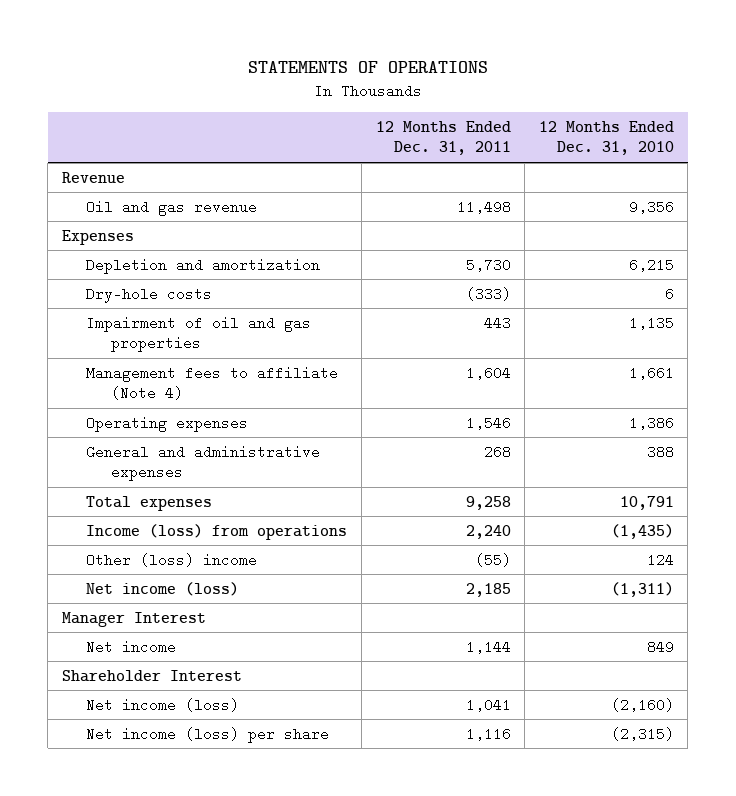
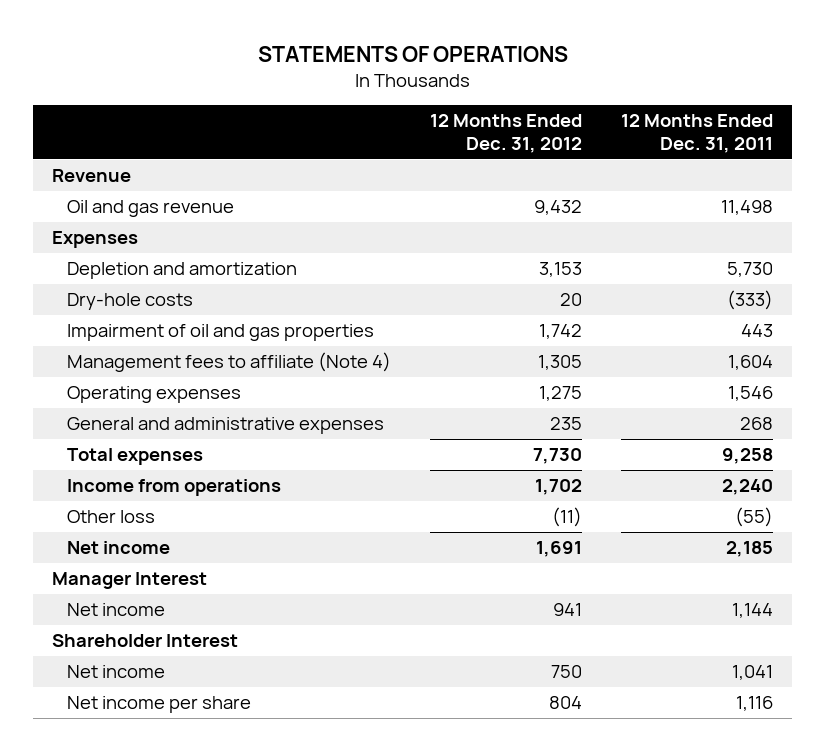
[538,120,674,156] 12 Months Ended Dec. 31, 2010 -> none
none -> [429,114,582,154] 12 Months Ended Dec. 31, 2012
[86,523,348,540] Income (loss) from operations -> [66,479,281,497] Income from operations
[86,552,258,567] Other (loss) income -> [66,510,155,524] Other loss
[86,581,240,596] Net income (loss) -> [66,541,170,555] Net income
[86,697,240,712] Net income (loss) -> [66,665,165,679] Net income
[86,726,330,743] Net income (loss) per share -> [66,696,251,714] Net income per share

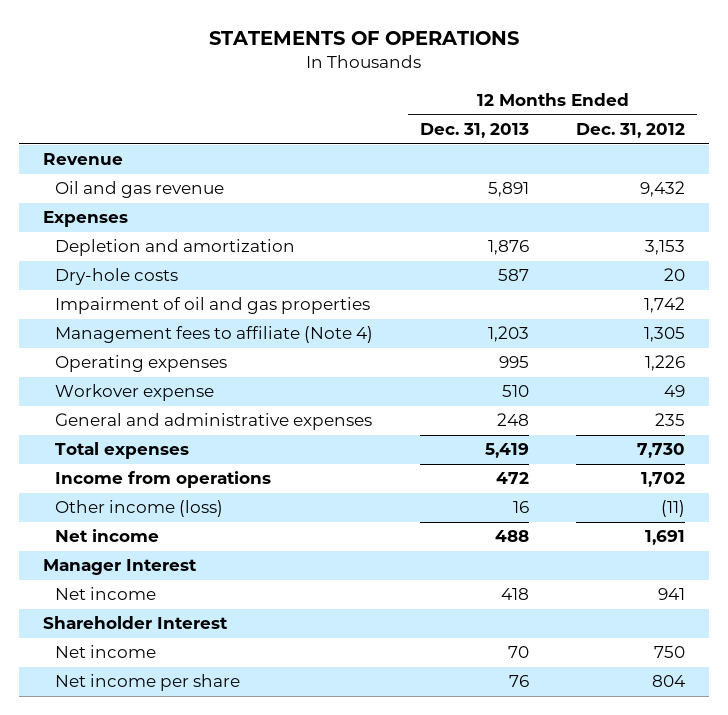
[620,114,773,154] 12 Months Ended Dec. 31, 2011 -> none
none -> [420,122,530,138] Dec. 31, 2013
[538,386,582,402] 1,275 -> [645,355,686,372] 1,226
none -> [54,384,214,402] Workover expense
[66,510,155,524] Other loss -> [54,500,223,518] Other income (loss)

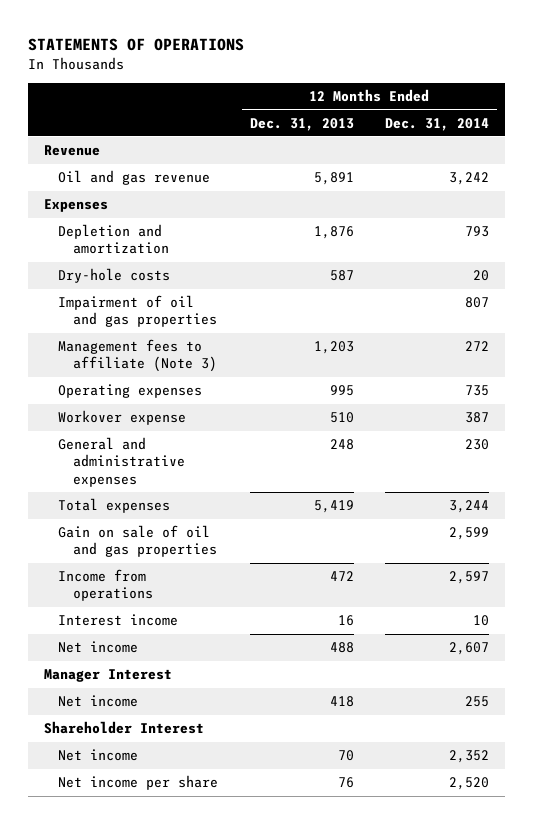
[576,122,686,138] Dec. 31, 2012 -> none
none -> [385,117,490,131] Dec. 31, 2014
[54,326,373,344] Management fees to affiliate (Note 4) -> [58,339,217,373] Management fees to affiliate (Note 3)
none -> [58,525,217,558] Gain on sale of oil and gas properties
[54,500,223,518] Other income (loss) -> none
none -> [58,614,179,627] Interest income

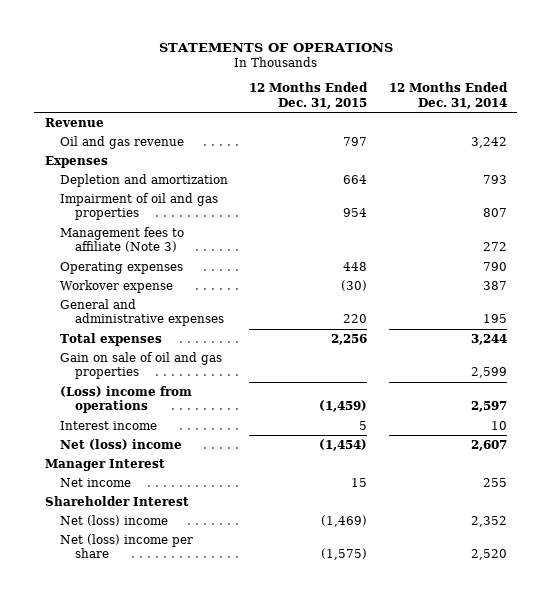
[249,117,354,131] Dec. 31, 2013 -> none
none -> [249,82,369,109] 12 Months Ended Dec. 31, 2015
[58,268,171,284] Dry-hole costs -> none
[465,385,490,397] 735 -> [482,261,507,271] 790
[465,439,490,451] 230 -> [482,314,507,324] 195
[58,569,153,602] Income from operations -> [60,385,193,414] (Loss) income from operations
[58,641,139,654] Net income -> [60,438,183,450] Net (loss) income
[58,749,139,762] Net income -> [60,514,169,526] Net (loss) income
[58,775,219,791] Net income per share -> [60,533,194,559] Net (loss) income per share

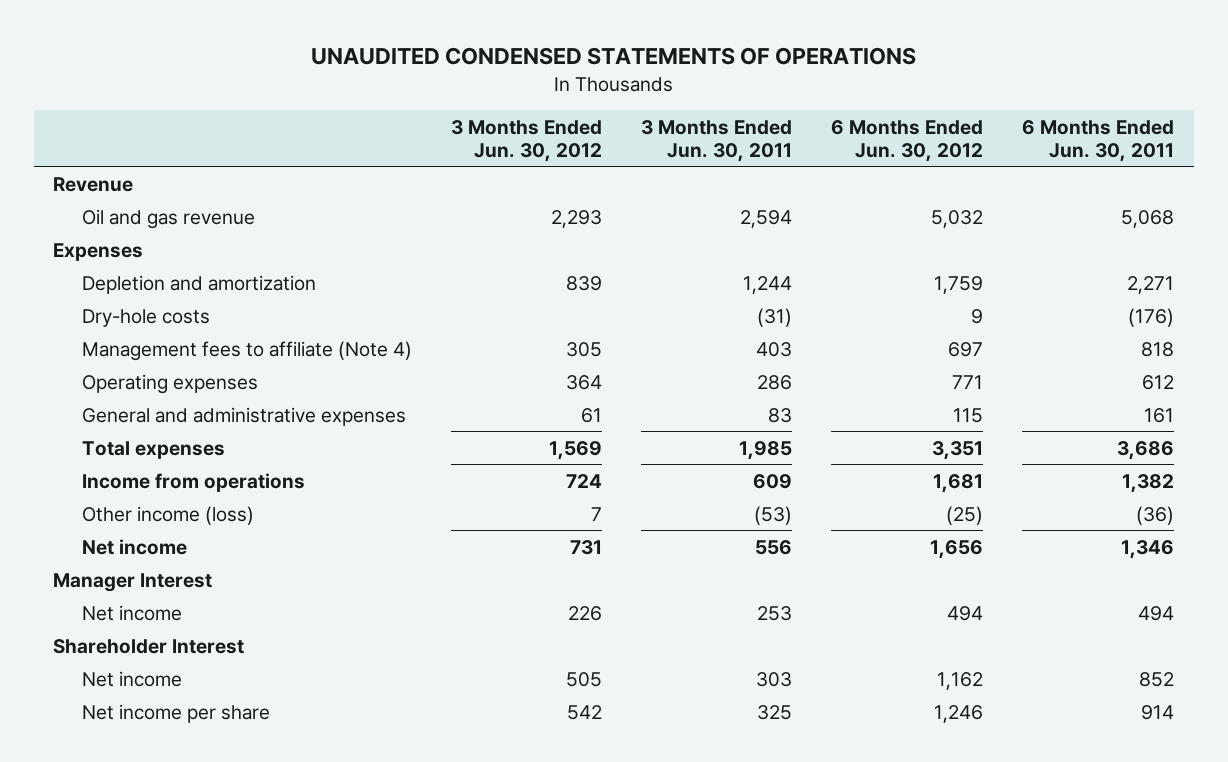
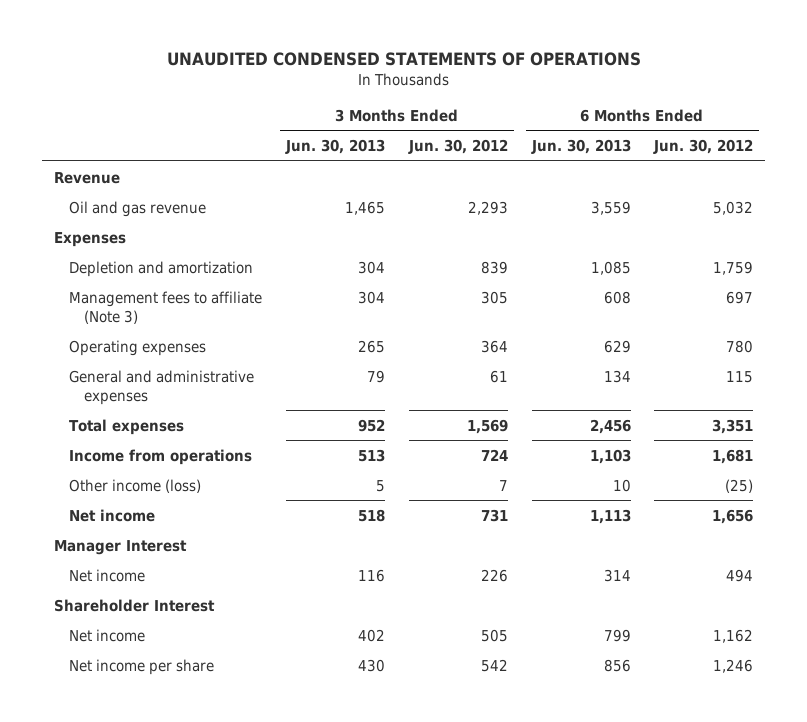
[641,120,793,162] 3 Months Ended Jun. 30, 2011 -> none
[1022,120,1175,162] 6 Months Ended Jun. 30, 2011 -> none
none -> [284,139,385,155] Jun. 30, 2013
none -> [530,139,631,155] Jun. 30, 2013
[82,308,211,327] Dry-hole costs -> none
[82,340,413,361] Management fees to affiliate (Note 4) -> [68,290,262,324] Management fees to affiliate (Note 3)
[952,374,984,389] 771 -> [726,339,754,353] 780

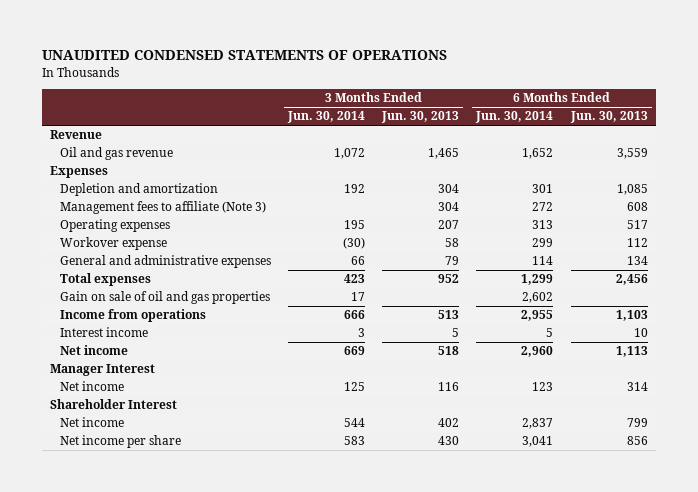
[407,139,508,155] Jun. 30, 2012 -> none
[653,139,754,155] Jun. 30, 2012 -> none
none -> [286,111,365,124] Jun. 30, 2014
none -> [475,111,554,124] Jun. 30, 2014
[357,339,385,353] 265 -> [438,220,460,230] 207
[603,339,631,353] 629 -> [626,220,648,230] 517
none -> [59,237,167,251] Workover expense
none -> [59,291,270,305] Gain on sale of oil and gas properties
[68,478,201,493] Other income (loss) -> none
none -> [59,327,148,338] Interest income

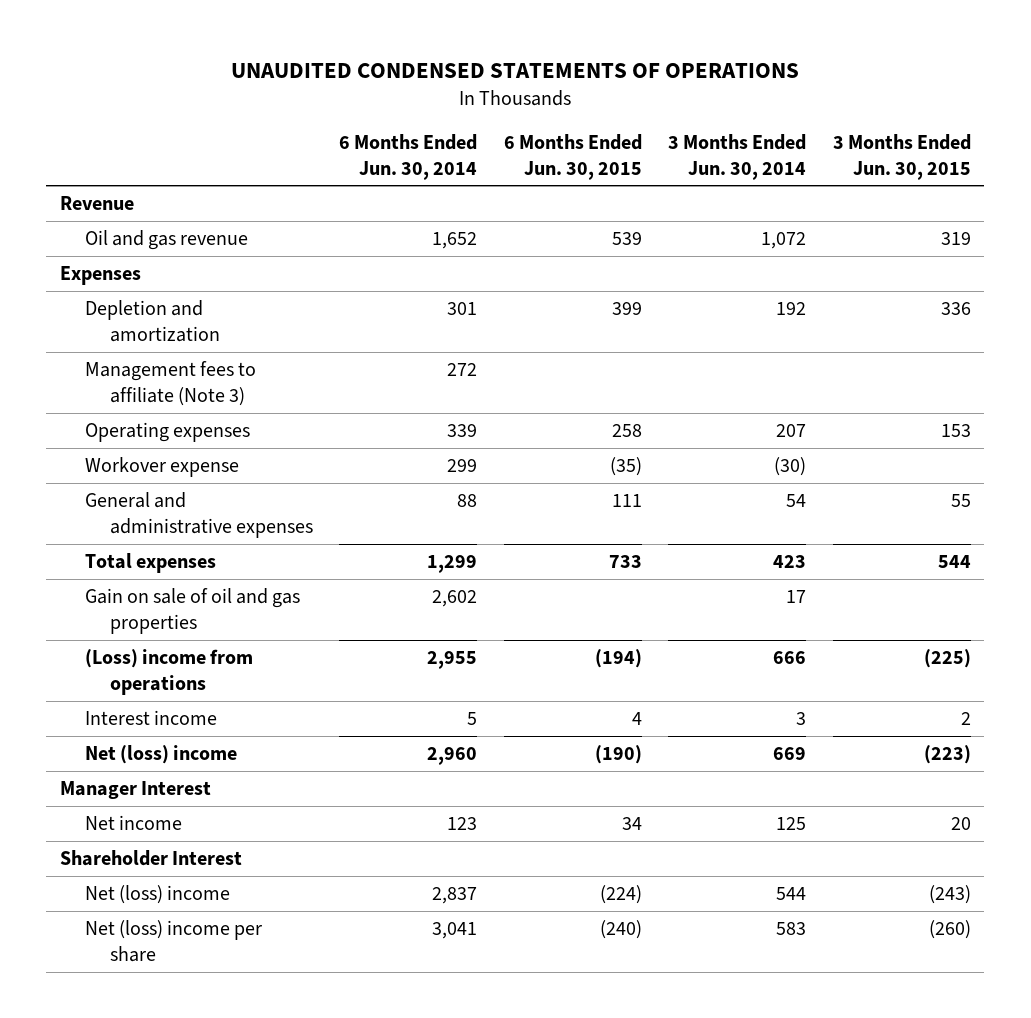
[381,111,460,124] Jun. 30, 2013 -> none
[569,111,648,124] Jun. 30, 2013 -> none
none -> [503,133,642,180] 6 Months Ended Jun. 30, 2015
none -> [832,133,971,180] 3 Months Ended Jun. 30, 2015
[343,220,365,230] 195 -> [776,423,807,437] 207
[532,220,554,230] 313 -> [447,423,478,437] 339
[350,256,365,266] 66 -> [786,493,807,507] 54
[532,256,554,266] 114 -> [457,493,478,507] 88
[59,309,206,323] Income from operations -> [84,648,253,695] (Loss) income from operations
[59,345,128,356] Net income -> [84,744,237,764] Net (loss) income
[59,417,124,428] Net income -> [84,884,230,904] Net (loss) income
[59,435,181,449] Net income per share -> [84,919,262,962] Net (loss) income per share

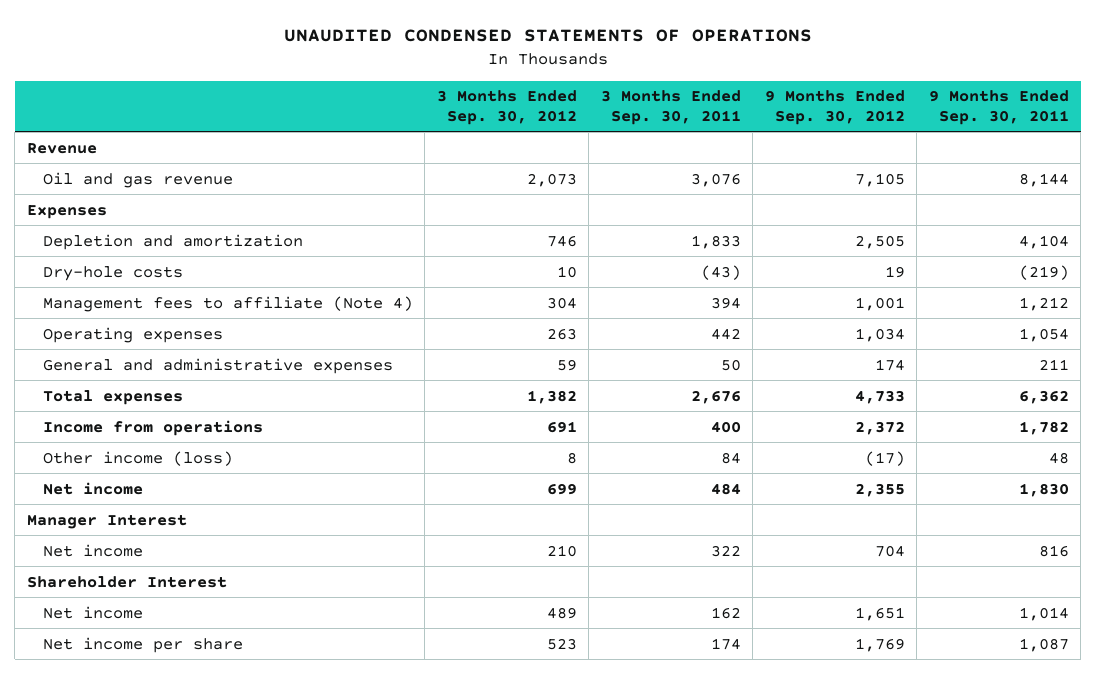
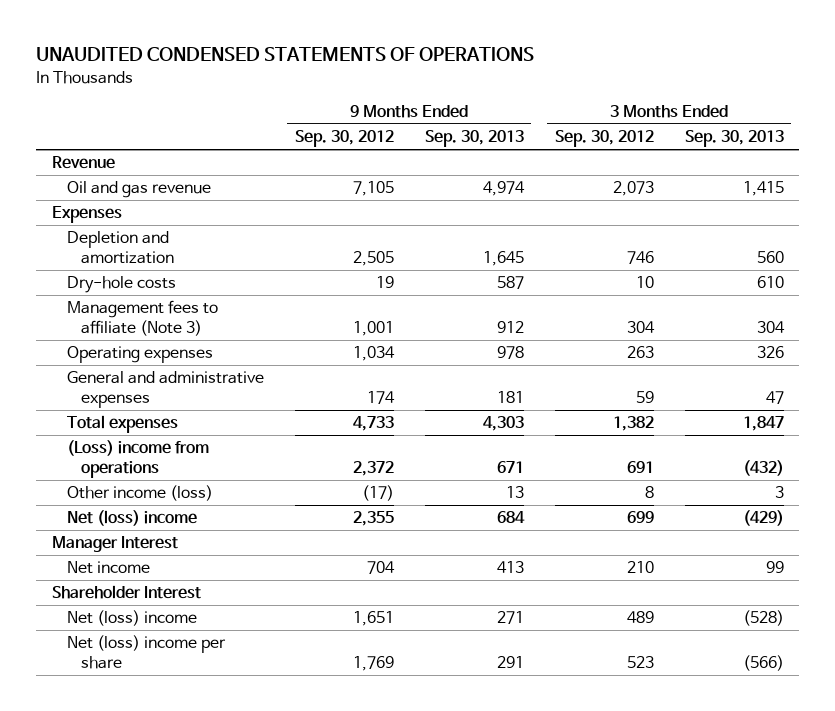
[600,90,741,125] 3 Months Ended Sep. 30, 2011 -> none
[928,90,1069,125] 9 Months Ended Sep. 30, 2011 -> none
none -> [424,130,524,148] Sep. 30, 2013
none -> [684,130,784,148] Sep. 30, 2013
[42,295,413,312] Management fees to affiliate (Note 4) -> [66,300,218,337] Management fees to affiliate (Note 3)
[42,419,263,436] Income from operations -> [66,440,209,479] (Loss) income from operations
[42,481,143,495] Net income -> [66,510,197,527] Net (loss) income
[42,605,143,619] Net income -> [66,610,197,627] Net (loss) income
[42,636,243,653] Net income per share -> [66,635,226,670] Net (loss) income per share

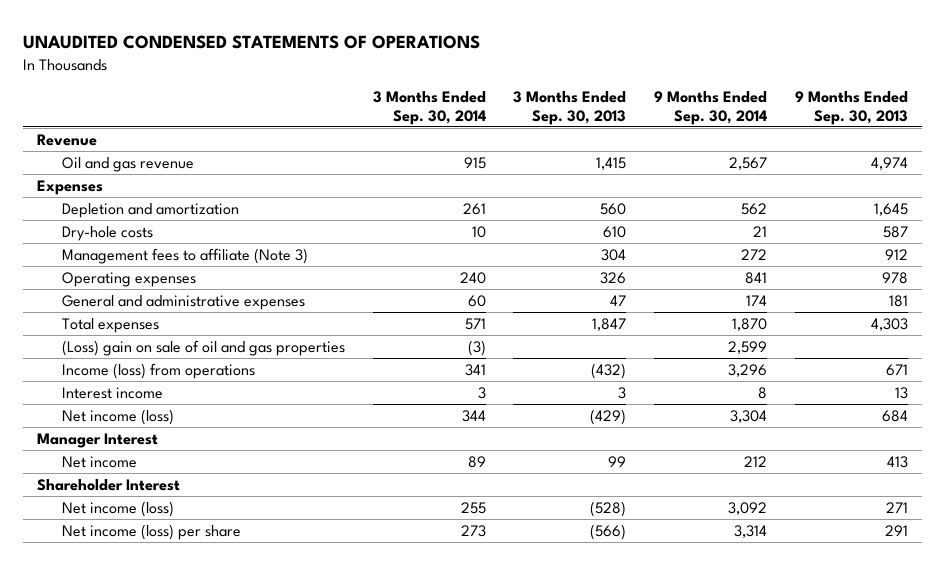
[294,130,394,148] Sep. 30, 2012 -> none
[554,130,654,148] Sep. 30, 2012 -> none
none -> [372,91,486,125] 3 Months Ended Sep. 30, 2014
none -> [654,91,768,125] 9 Months Ended Sep. 30, 2014
none -> [61,339,345,356] (Loss) gain on sale of oil and gas properties
[66,440,209,479] (Loss) income from operations -> [61,362,255,379] Income (loss) from operations
[66,485,213,502] Other income (loss) -> [61,386,163,399] Interest income
[66,510,197,527] Net (loss) income -> [61,408,174,425] Net income (loss)
[66,610,197,627] Net (loss) income -> [61,500,174,517] Net income (loss)
[66,635,226,670] Net (loss) income per share -> [61,523,241,540] Net income (loss) per share

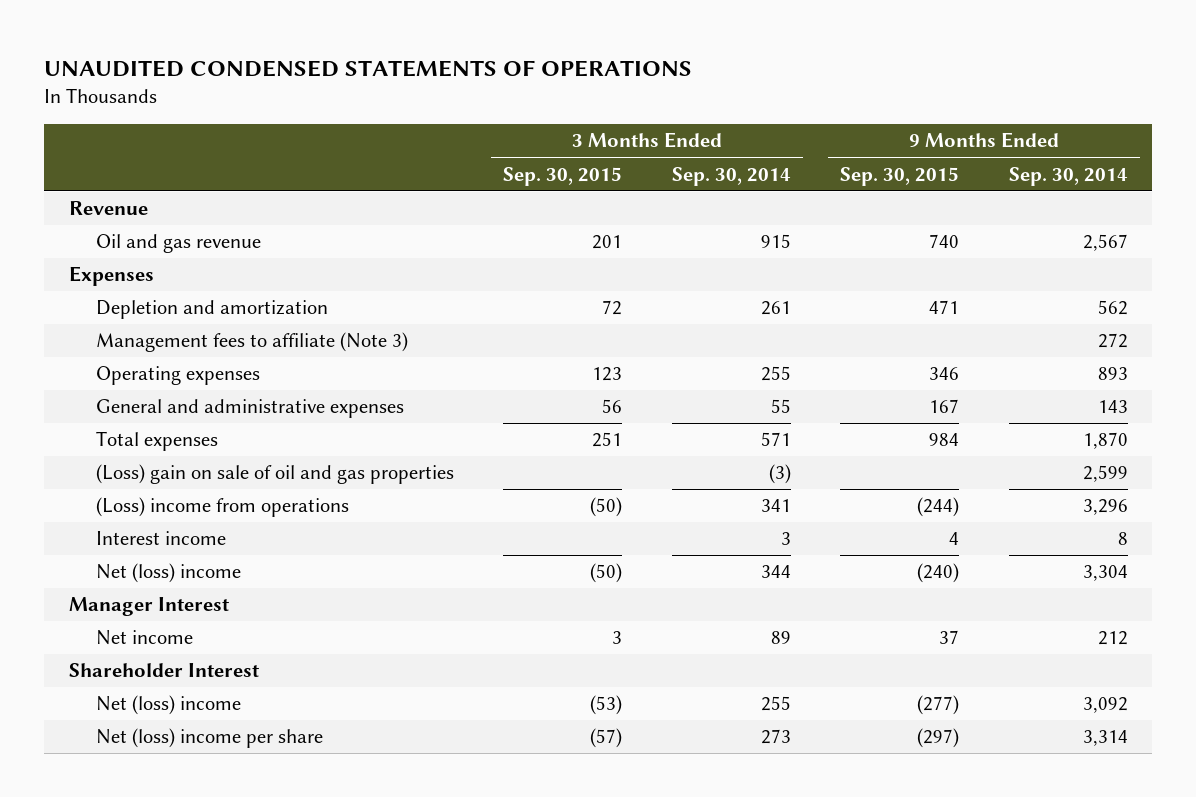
[513,91,627,125] 3 Months Ended Sep. 30, 2013 -> none
[795,91,909,125] 9 Months Ended Sep. 30, 2013 -> none
none -> [503,166,623,186] Sep. 30, 2015
none -> [840,166,960,186] Sep. 30, 2015
[61,225,153,241] Dry-hole costs -> none
[459,271,486,284] 240 -> [760,366,791,382] 255
[745,271,768,284] 841 -> [1097,367,1128,381] 893
[467,294,486,307] 60 -> [770,399,791,414] 55
[746,294,768,306] 174 -> [1097,400,1128,414] 143
[61,362,255,379] Income (loss) from operations -> [95,497,349,518] (Loss) income from operations
[61,408,174,425] Net income (loss) -> [95,563,241,584] Net (loss) income
[61,500,174,517] Net income (loss) -> [95,695,241,716] Net (loss) income
[61,523,241,540] Net income (loss) per share -> [95,728,323,749] Net (loss) income per share

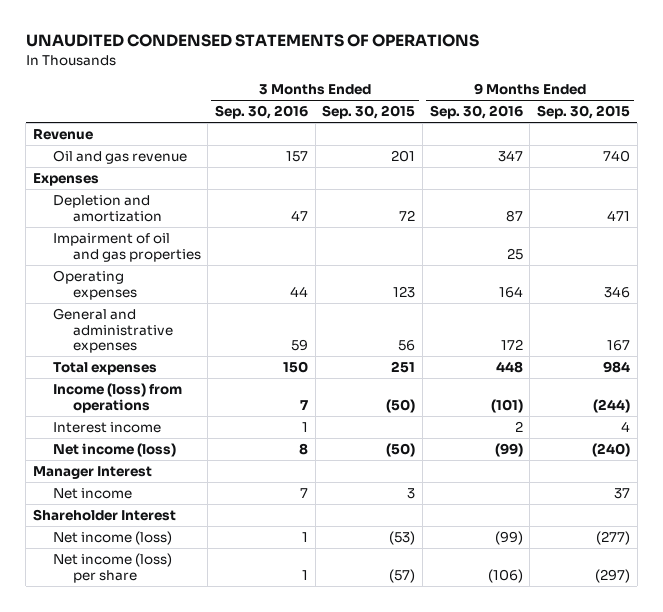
[671,166,791,186] Sep. 30, 2014 -> none
[1008,166,1128,186] Sep. 30, 2014 -> none
none -> [215,105,309,120] Sep. 30, 2016
none -> [429,105,523,120] Sep. 30, 2016
[95,332,408,353] Management fees to affiliate (Note 3) -> none
none -> [52,232,201,262] Impairment of oil and gas properties
[95,464,454,485] (Loss) gain on sale of oil and gas properties -> none
[95,497,349,518] (Loss) income from operations -> [52,382,182,413] Income (loss) from operations
[95,563,241,584] Net (loss) income -> [52,442,176,457] Net income (loss)
[95,695,241,716] Net (loss) income -> [52,530,172,545] Net income (loss)
[95,728,323,749] Net (loss) income per share -> [52,552,172,583] Net income (loss) per share

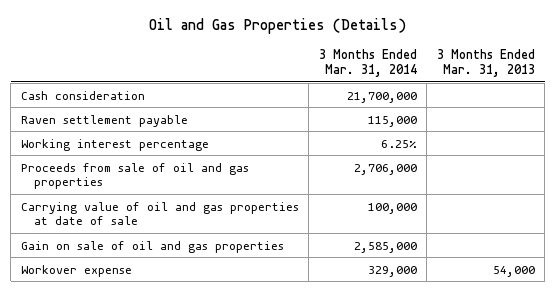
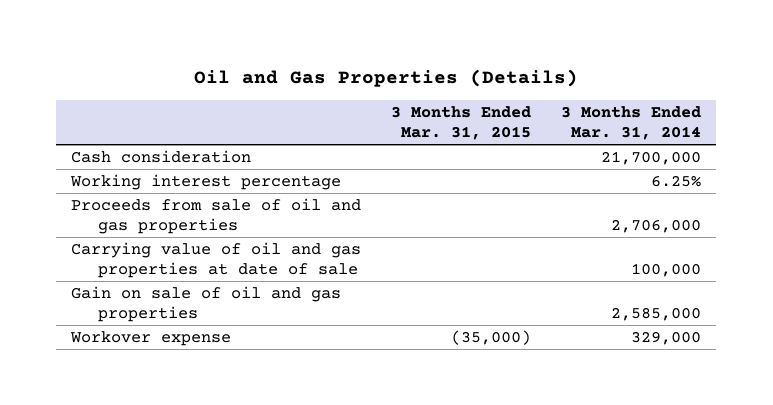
[436,49,535,77] 3 Months Ended Mar. 31, 2013 -> none
none -> [391,106,532,140] 3 Months Ended Mar. 31, 2015
[20,114,188,127] Raven settlement payable -> none

